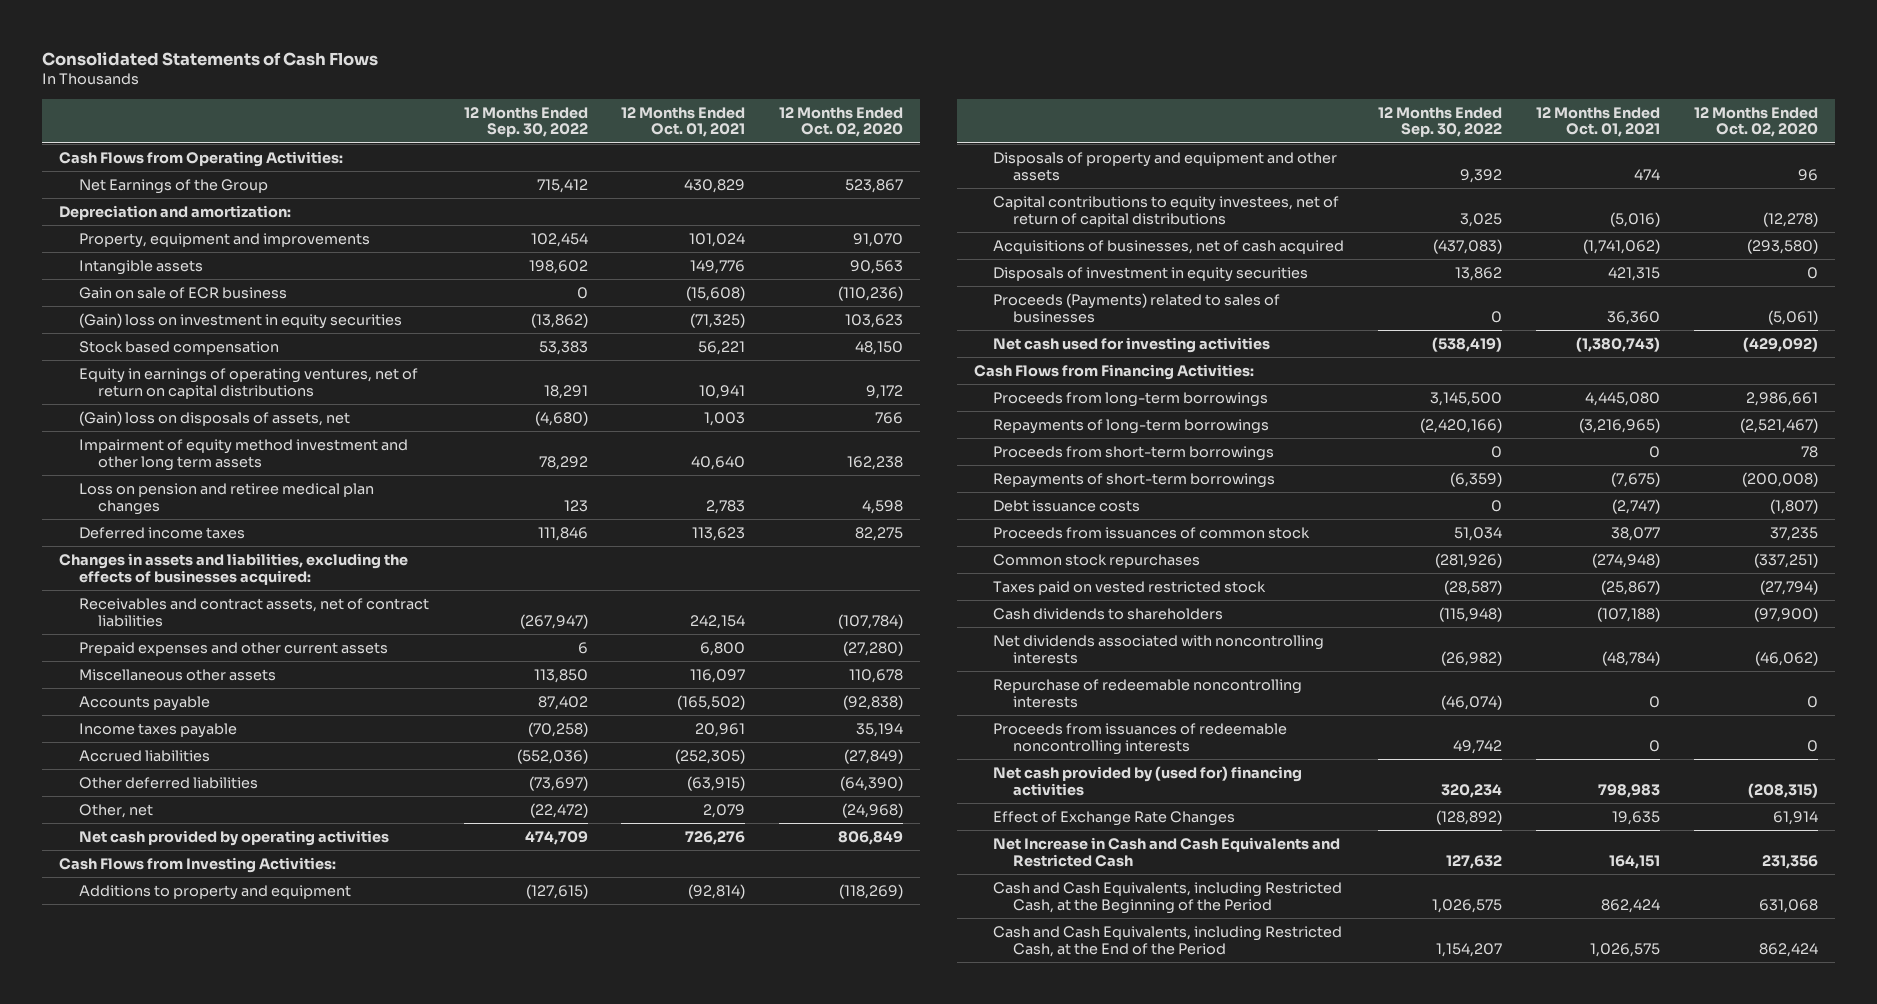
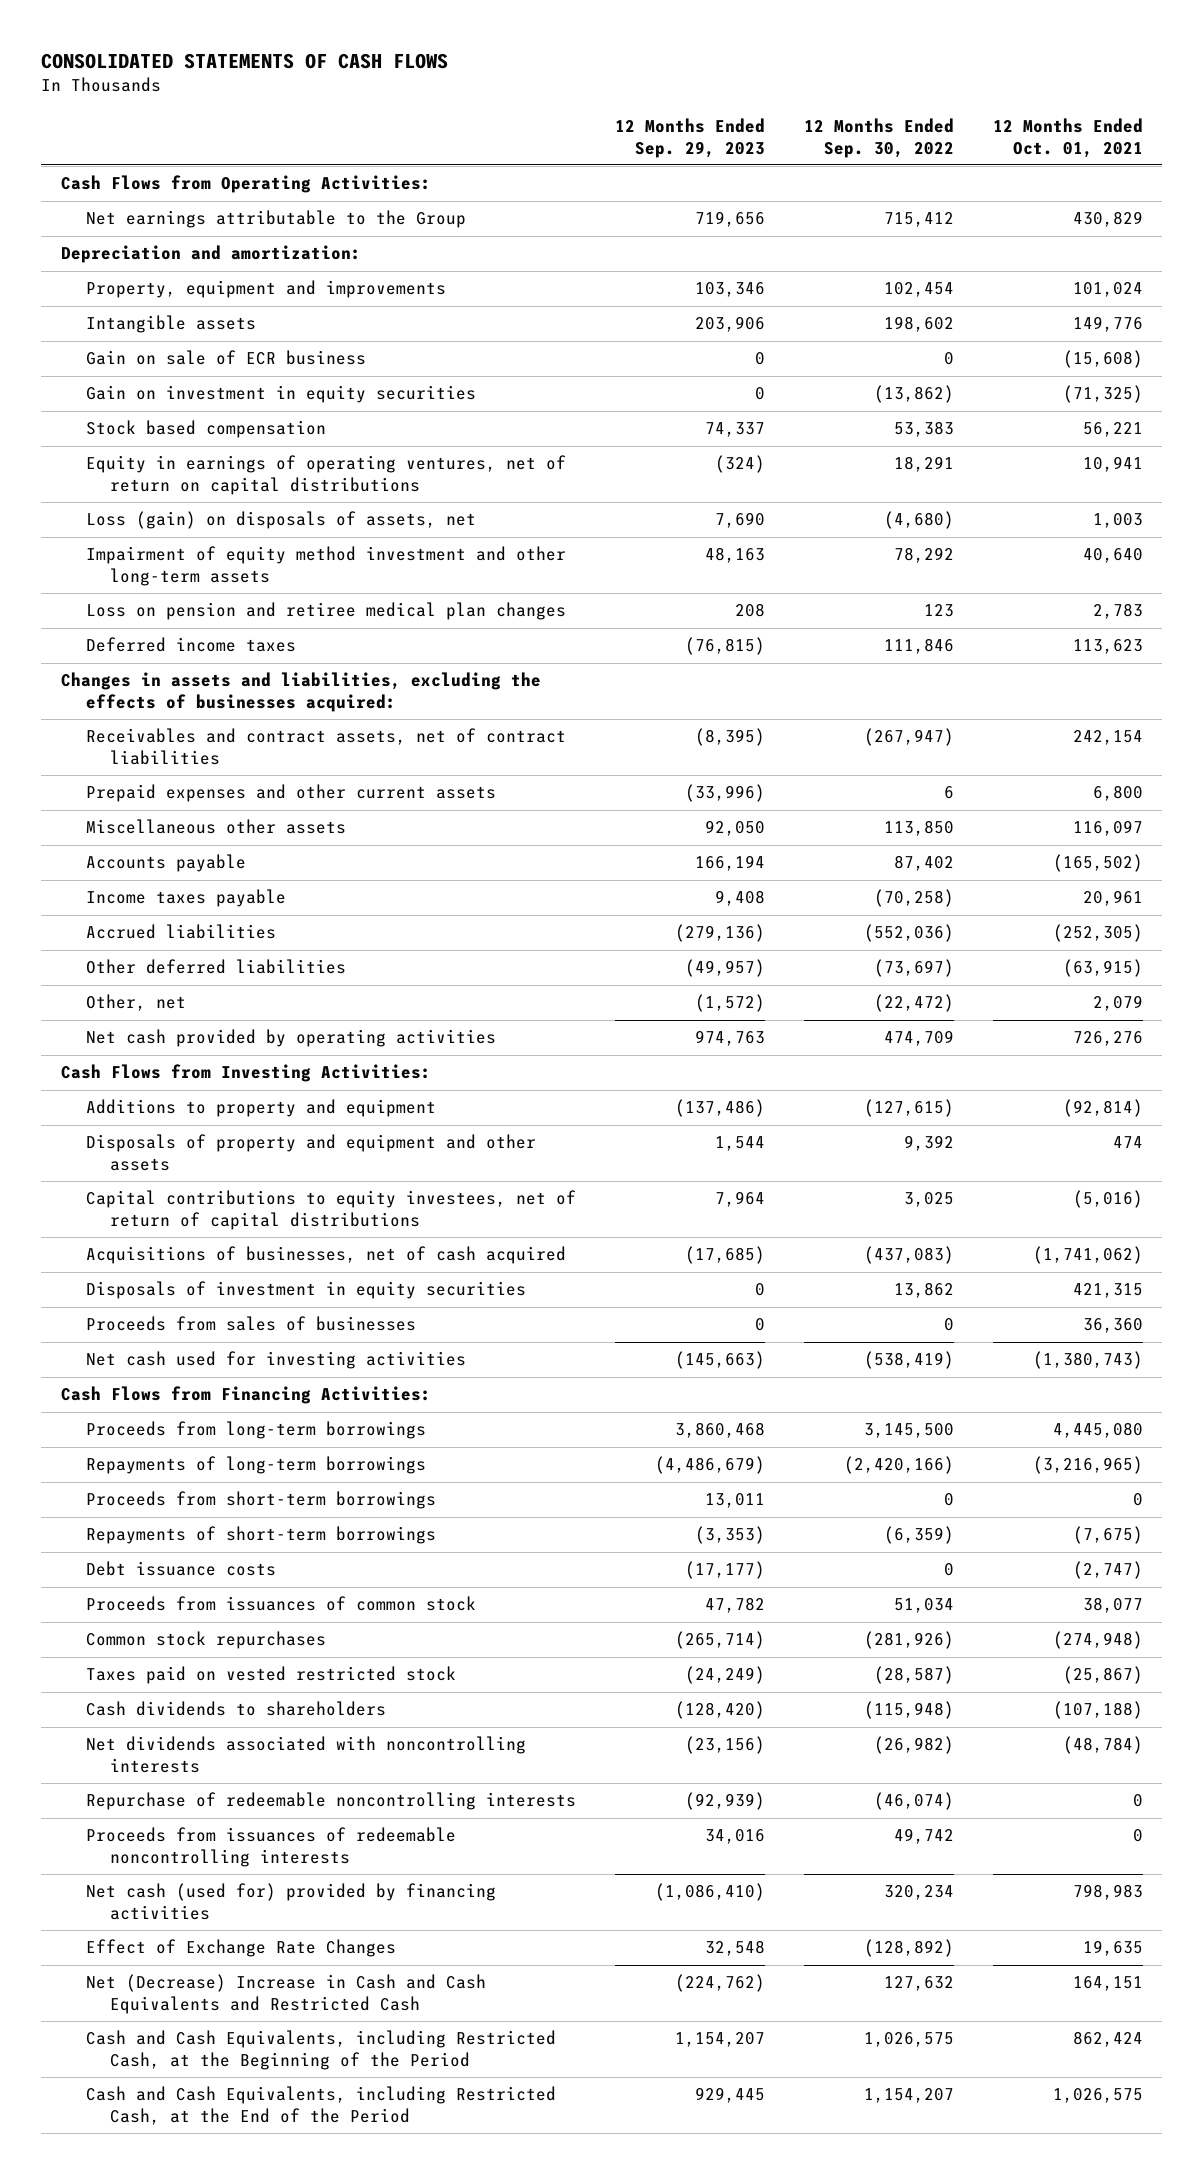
[42,51,379,66] Consolidated Statements of Cash Flows -> [41,53,449,70] CONSOLIDATED STATEMENTS OF CASH FLOWS
[779,106,904,138] 12 Months Ended Oct. 02, 2020 -> none
none -> [614,118,765,158] 12 Months Ended Sep. 29, 2023
[78,178,268,194] Net Earnings of the Group -> [85,210,466,229] Net earnings attributable to the Group
[78,312,402,329] (Gain) loss on investment in equity securities -> [85,385,476,404] Gain on investment in equity securities
[78,410,350,426] (Gain) loss on disposals of assets, net -> [85,511,476,530] Loss (gain) on disposals of assets, net
[78,438,408,471] Impairment of equity method investment and other long term assets -> [85,546,566,586] Impairment of equity method investment and other long-term assets
[993,292,1281,323] Proceeds (Payments) related to sales of businesses -> [85,1316,416,1332] Proceeds from sales of businesses
[993,765,1303,796] Net cash provided by (used for) financing activities -> [85,1883,496,1920] Net cash (used for) provided by financing activities
[993,836,1341,867] Net Increase in Cash and Cash Equivalents and Restricted Cash -> [85,1974,486,2014] Net (Decrease) Increase in Cash and Cash Equivalents and Restricted Cash

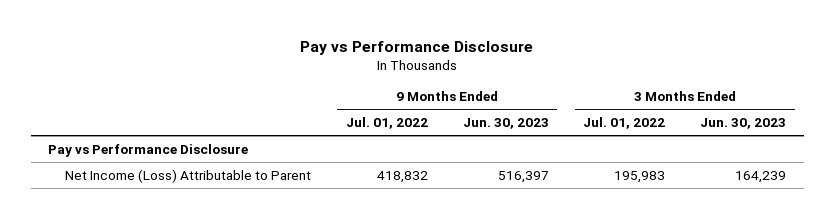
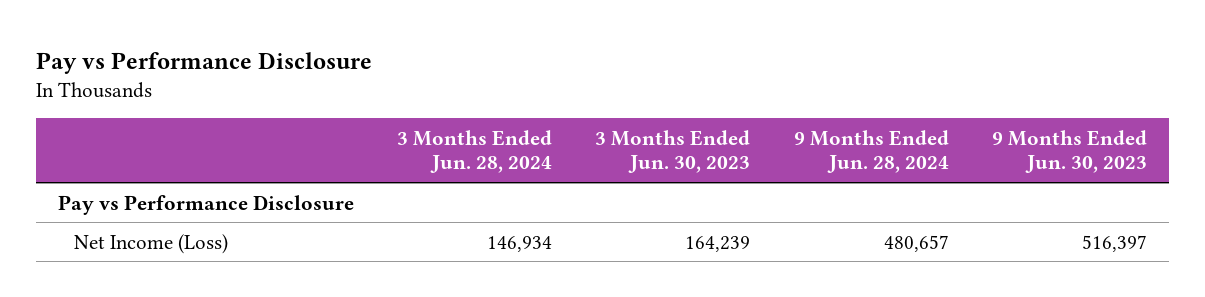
[345,117,428,130] Jul. 01, 2022 -> none
[583,117,666,130] Jul. 01, 2022 -> none
none -> [397,129,553,174] 3 Months Ended Jun. 28, 2024
none -> [793,129,949,174] 9 Months Ended Jun. 28, 2024
[65,168,312,183] Net Income (Loss) Attributable to Parent -> [74,233,229,254] Net Income (Loss)

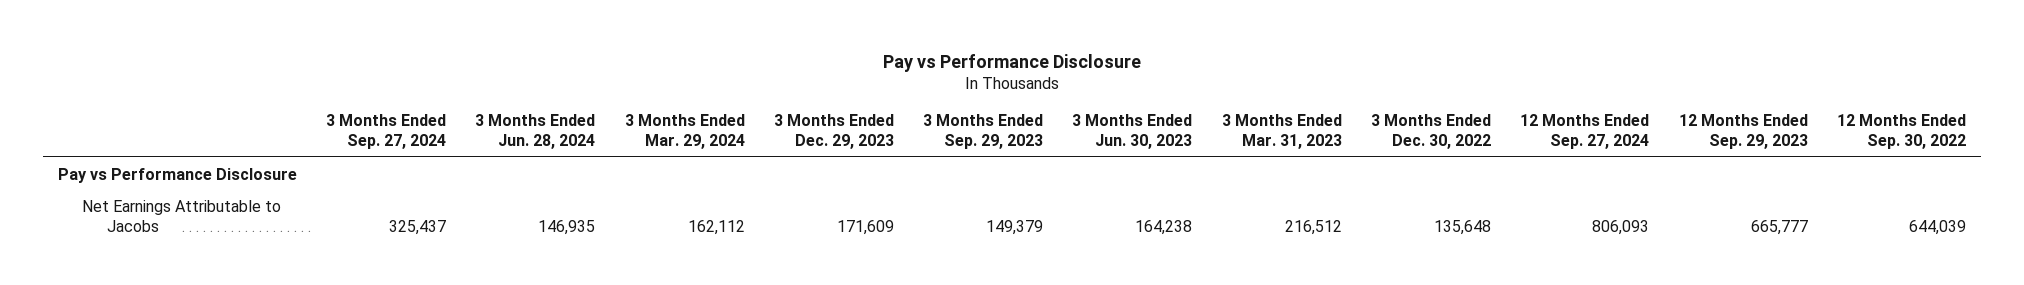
[793,129,949,174] 9 Months Ended Jun. 28, 2024 -> none
[992,129,1148,174] 9 Months Ended Jun. 30, 2023 -> none
none -> [325,114,446,150] 3 Months Ended Sep. 27, 2024
none -> [624,114,745,150] 3 Months Ended Mar. 29, 2024
none -> [773,114,894,150] 3 Months Ended Dec. 29, 2023
none -> [923,114,1044,150] 3 Months Ended Sep. 29, 2023
none -> [1221,114,1342,150] 3 Months Ended Mar. 31, 2023
none -> [1371,114,1492,150] 3 Months Ended Dec. 30, 2022
none -> [1520,114,1650,150] 12 Months Ended Sep. 27, 2024
none -> [1678,114,1808,150] 12 Months Ended Sep. 29, 2023
none -> [1837,114,1967,150] 12 Months Ended Sep. 30, 2022
[74,233,229,254] Net Income (Loss) -> none
none -> [82,199,282,232] Net Earnings Attributable to Jacobs

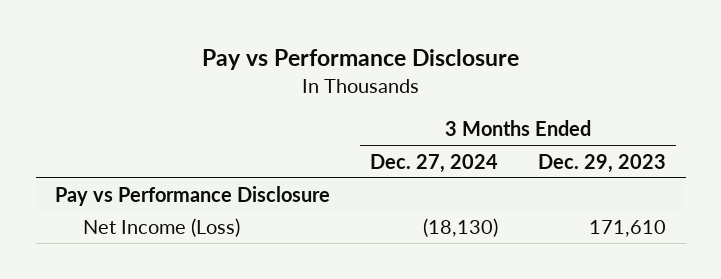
[325,114,446,150] 3 Months Ended Sep. 27, 2024 -> none
[475,114,596,150] 3 Months Ended Jun. 28, 2024 -> none
[624,114,745,150] 3 Months Ended Mar. 29, 2024 -> none
[923,114,1044,150] 3 Months Ended Sep. 29, 2023 -> none
[1072,114,1193,150] 3 Months Ended Jun. 30, 2023 -> none
[1221,114,1342,150] 3 Months Ended Mar. 31, 2023 -> none
[1371,114,1492,150] 3 Months Ended Dec. 30, 2022 -> none
[1520,114,1650,150] 12 Months Ended Sep. 27, 2024 -> none
[1678,114,1808,150] 12 Months Ended Sep. 29, 2023 -> none
[1837,114,1967,150] 12 Months Ended Sep. 30, 2022 -> none
none -> [370,153,499,173] Dec. 27, 2024
[82,199,282,232] Net Earnings Attributable to Jacobs -> none
none -> [83,218,241,238] Net Income (Loss)

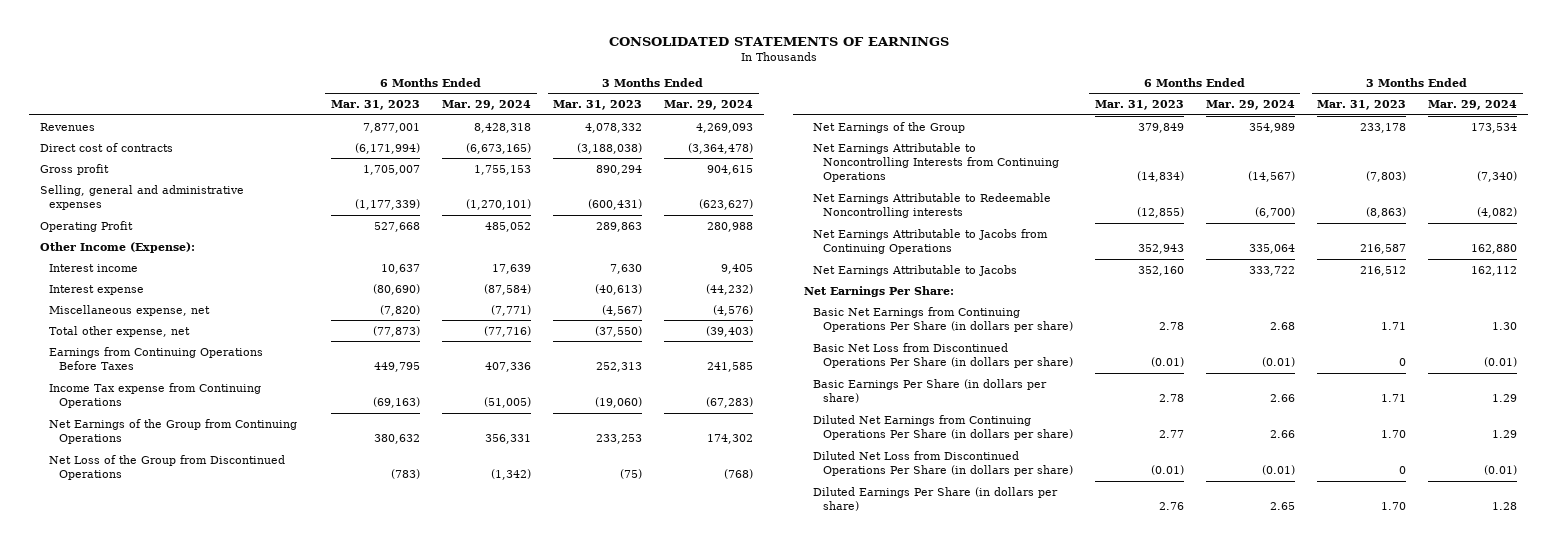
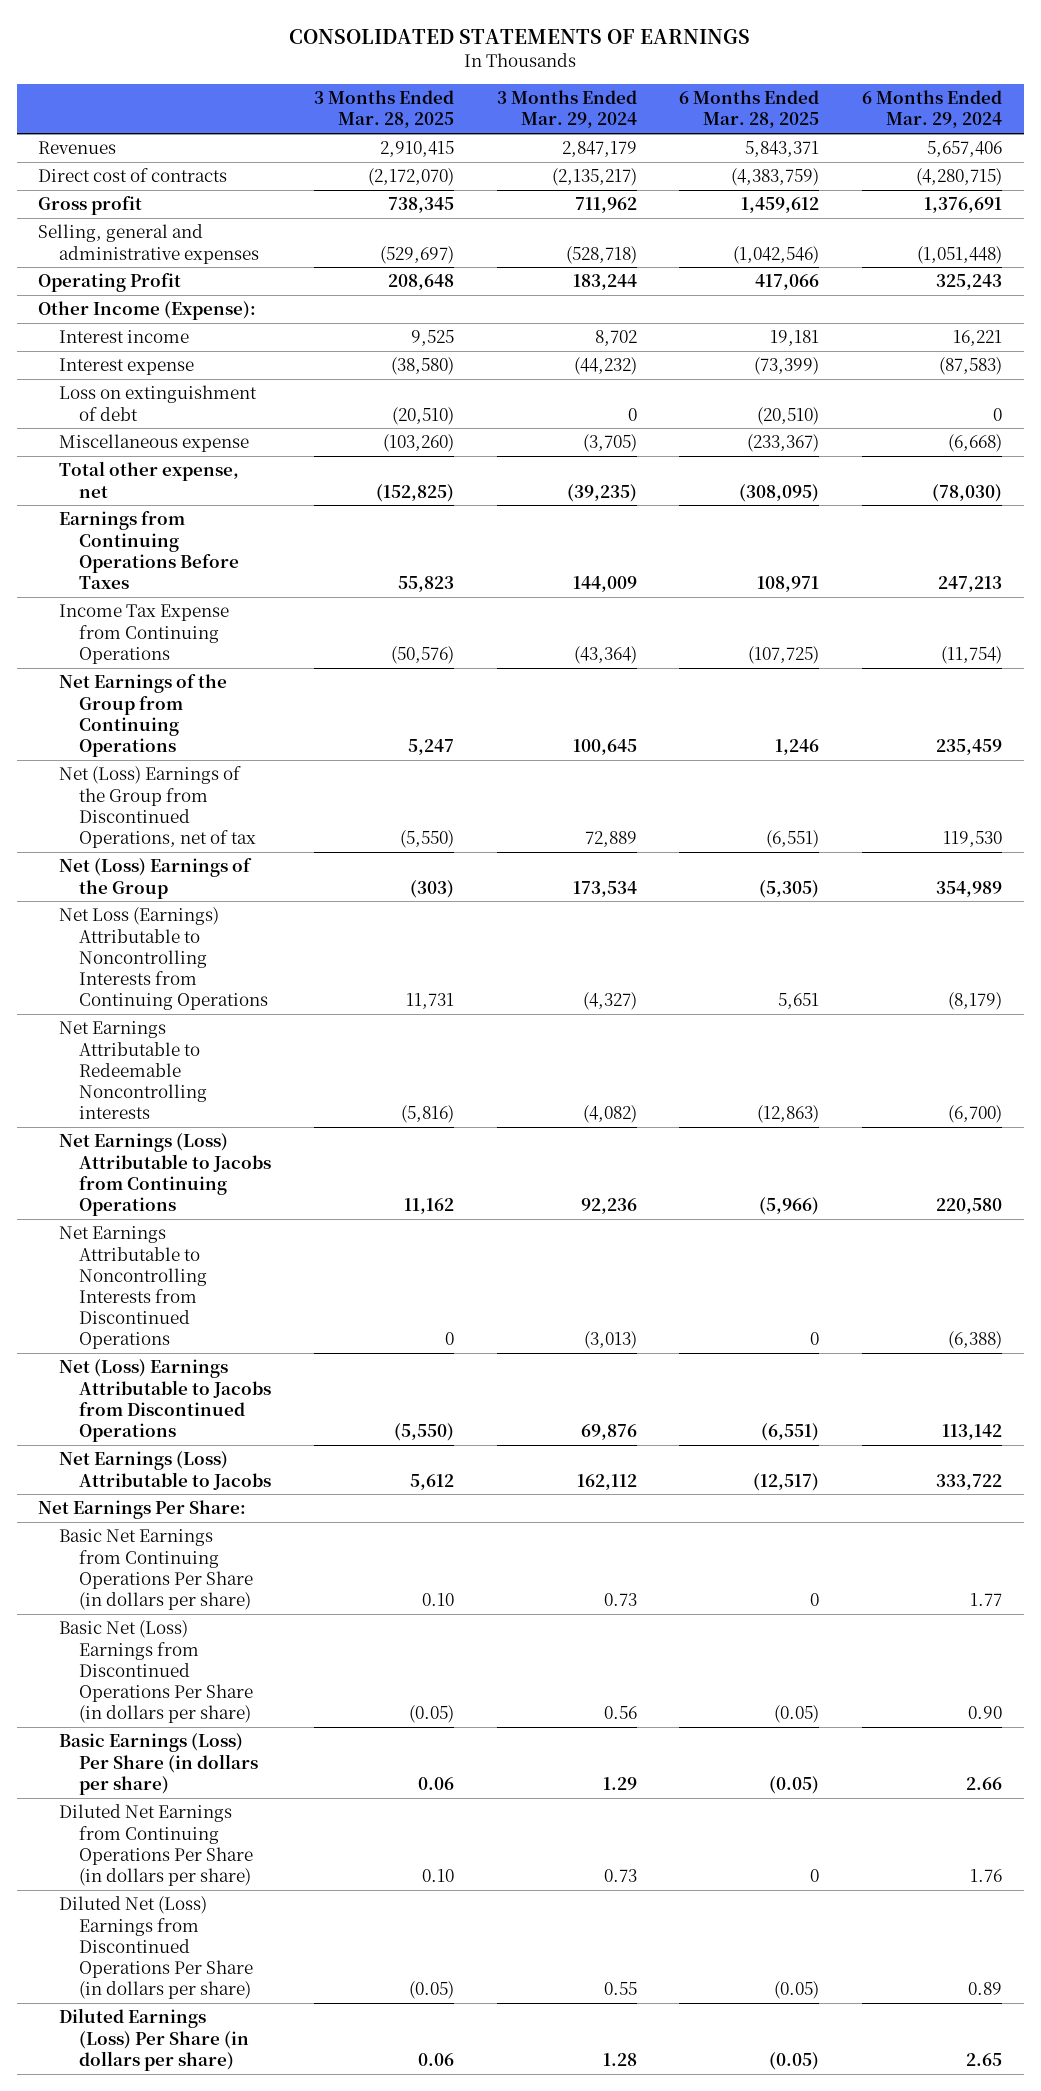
[330,100,420,111] Mar. 31, 2023 -> none
[553,100,643,111] Mar. 31, 2023 -> none
none -> [313,90,454,129] 3 Months Ended Mar. 28, 2025
none -> [679,90,820,129] 6 Months Ended Mar. 28, 2025
[474,122,532,133] 8,428,318 -> [927,141,1003,158] 5,657,406
[696,122,754,133] 4,269,093 -> [561,141,637,158] 2,847,179
[466,142,532,154] (6,673,165) -> [916,168,1003,187] (4,280,715)
[688,142,754,154] (3,364,478) -> [551,168,637,187] (2,135,217)
[474,164,532,175] 1,755,153 -> [924,197,1003,214] 1,376,691
[707,164,754,175] 904,615 -> [574,197,637,214] 711,962
[466,199,532,211] (1,270,101) -> [917,245,1003,264] (1,051,448)
[699,199,754,211] (623,627) -> [565,245,637,264] (528,718)
[485,221,532,232] 485,052 -> [936,274,1003,291] 325,243
[707,221,754,232] 280,988 -> [572,274,637,291] 183,244
[492,263,532,274] 17,639 -> [953,330,1003,347] 16,221
[721,263,754,274] 9,405 -> [594,330,637,347] 8,702
[484,283,532,295] (87,584) -> [939,357,1003,376] (87,583)
none -> [58,385,257,421] Loss on extinguishment of debt
[49,304,211,316] Miscellaneous expense, net -> [58,434,249,453] Miscellaneous expense
[491,304,532,316] (7,771) -> [948,434,1003,453] (6,668)
[713,304,754,316] (4,576) -> [582,434,637,453] (3,705)
[484,325,532,337] (77,716) -> [932,483,1003,502] (78,030)
[706,325,754,337] (39,403) -> [566,483,637,502] (39,235)
[485,362,532,373] 407,336 -> [938,575,1003,592] 247,213
[707,362,754,373] 241,585 -> [572,575,637,592] 144,009
[49,382,262,409] Income Tax expense from Continuing Operations -> [58,604,229,664] Income Tax Expense from Continuing Operations
[484,397,532,409] (51,005) -> [941,645,1003,664] (11,754)
[706,397,754,409] (67,283) -> [573,645,637,664] (43,364)
[485,434,532,445] 356,331 -> [936,738,1003,755] 235,459
[707,434,754,445] 174,302 -> [572,738,637,755] 100,645
[49,454,286,481] Net Loss of the Group from Discontinued Operations -> [58,766,257,848] Net (Loss) Earnings of the Group from Discontinued Operations, net of tax
[491,469,532,481] (1,342) -> [943,830,1003,847] 119,530
[724,469,754,480] (768) -> [584,830,637,847] 72,889
[813,121,966,133] Net Earnings of the Group -> [58,858,252,899] Net (Loss) Earnings of the Group
[813,142,1059,183] Net Earnings Attributable to Noncontrolling Interests from Continuing Operations -> [58,907,269,1010] Net Loss (Earnings) Attributable to Noncontrolling Interests from Continuing Operations
[1247,171,1295,183] (14,567) -> [948,991,1003,1010] (8,179)
[1477,171,1518,183] (7,340) -> [582,991,637,1010] (4,327)
[813,228,1049,255] Net Earnings Attributable to Jacobs from Continuing Operations -> [58,1133,272,1216] Net Earnings (Loss) Attributable to Jacobs from Continuing Operations
[1248,244,1295,255] 335,064 -> [936,1197,1003,1214] 220,580
[1471,244,1518,255] 162,880 -> [580,1197,637,1214] 92,236
none -> [58,1226,208,1349] Net Earnings Attributable to Noncontrolling Interests from Discontinued Operations
none -> [58,1359,272,1442] Net (Loss) Earnings Attributable to Jacobs from Discontinued Operations
[813,264,1018,276] Net Earnings Attributable to Jacobs -> [58,1451,272,1490] Net Earnings (Loss) Attributable to Jacobs
[1269,322,1295,331] 2.68 -> [970,1592,1003,1606] 1.77
[1492,322,1518,331] 1.30 -> [603,1592,637,1606] 0.73
[813,342,1073,369] Basic Net Loss from Discontinued Operations Per Share (in dollars per share) -> [58,1620,254,1723] Basic Net (Loss) Earnings from Discontinued Operations Per Share (in dollars per share)
[1261,357,1295,368] (0.01) -> [968,1705,1003,1719] 0.90
[1484,357,1518,368] (0.01) -> [603,1705,637,1719] 0.56
[813,378,1048,404] Basic Earnings Per Share (in dollars per share) -> [58,1733,259,1795] Basic Earnings (Loss) Per Share (in dollars per share)
[1269,430,1295,439] 2.66 -> [970,1868,1003,1882] 1.76
[1492,430,1518,439] 1.29 -> [603,1868,637,1882] 0.73
[813,450,1073,477] Diluted Net Loss from Discontinued Operations Per Share (in dollars per share) -> [58,1896,254,1999] Diluted Net (Loss) Earnings from Discontinued Operations Per Share (in dollars per share)
[1261,465,1295,476] (0.01) -> [968,1981,1003,1995] 0.89
[1484,465,1518,476] (0.01) -> [603,1981,637,1995] 0.55
[813,486,1059,512] Diluted Earnings Per Share (in dollars per share) -> [58,2008,250,2071] Diluted Earnings (Loss) Per Share (in dollars per share)

